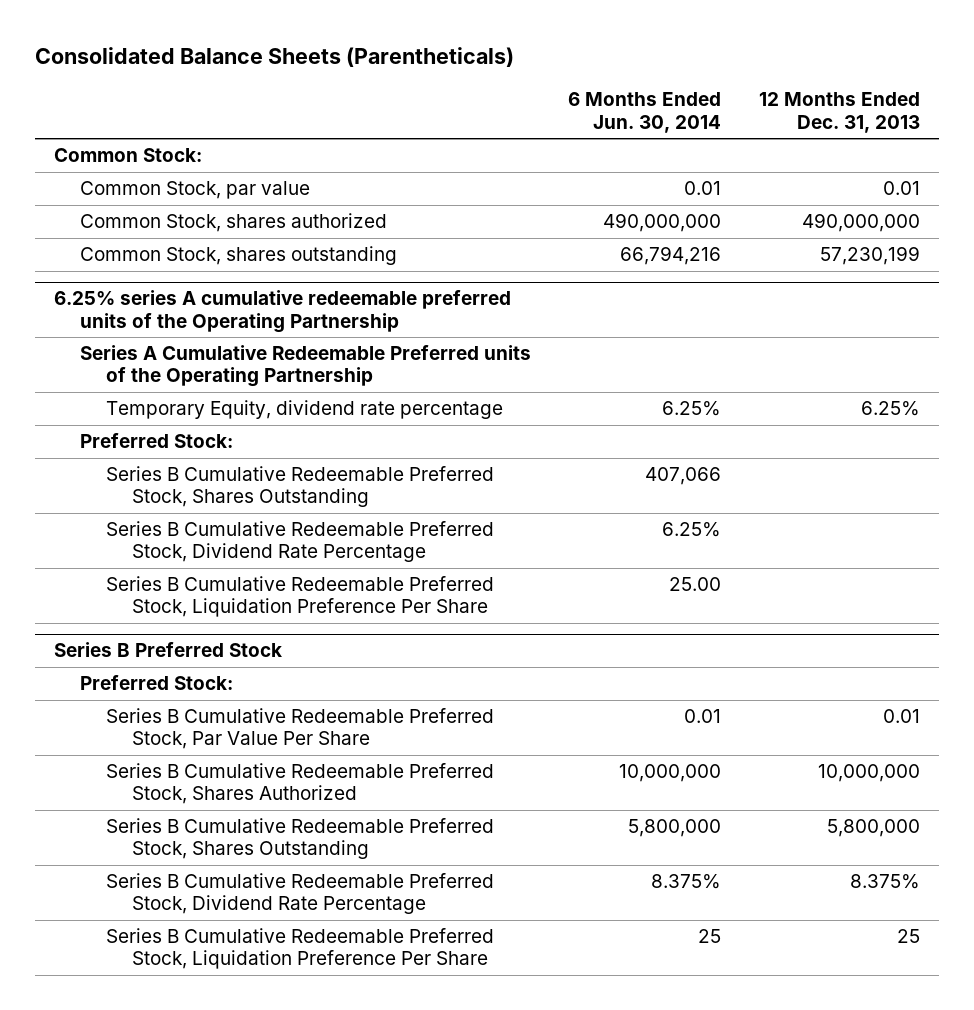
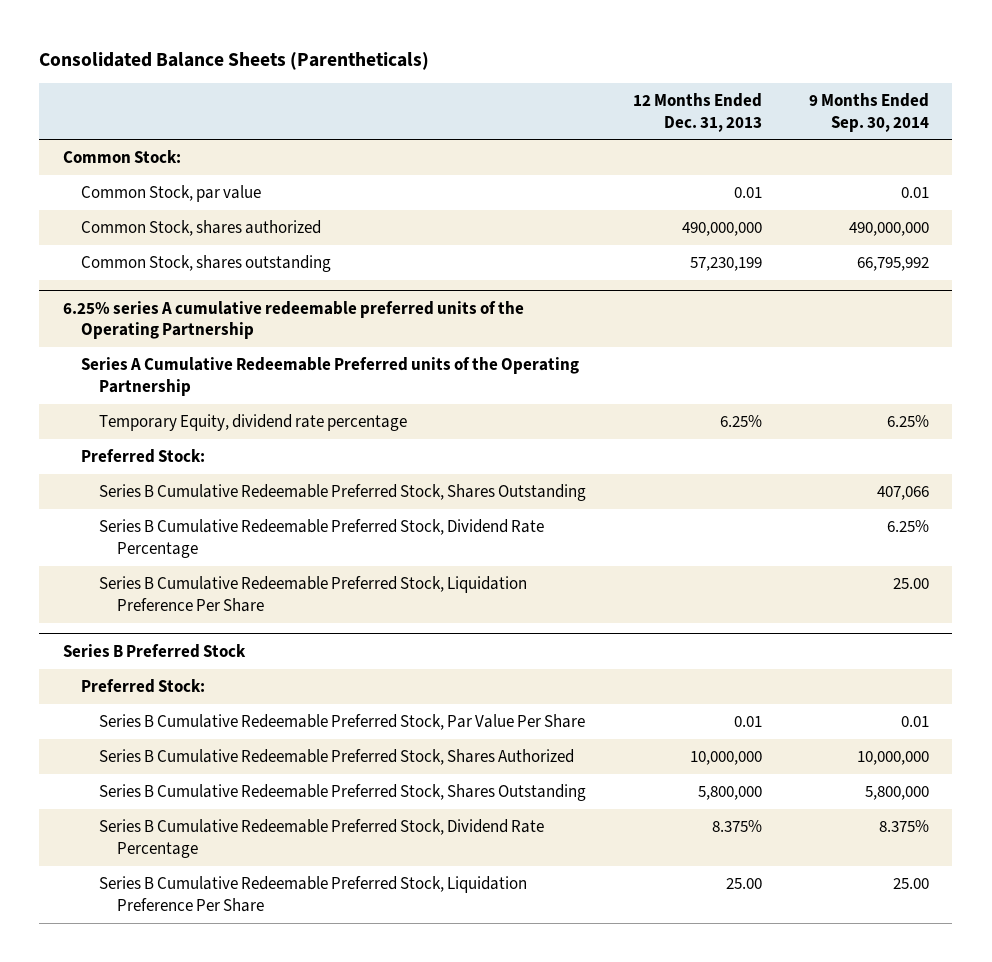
[568,92,722,133] 6 Months Ended Jun. 30, 2014 -> none
none -> [808,92,929,132] 9 Months Ended Sep. 30, 2014
[896,929,920,944] 25 -> [725,878,762,890] 25.00

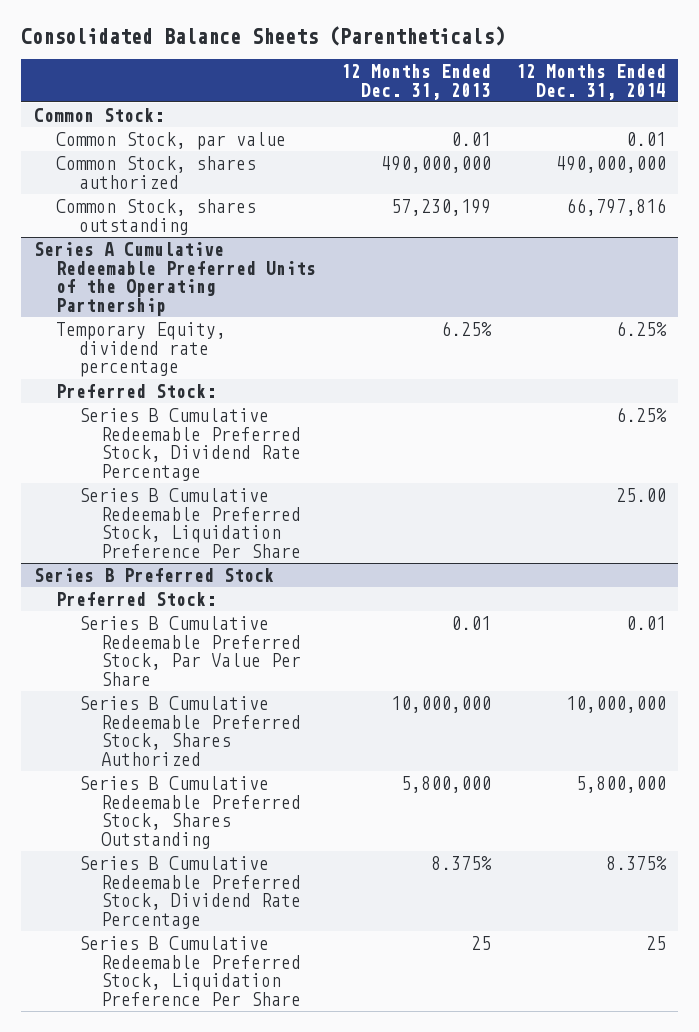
[808,92,929,132] 9 Months Ended Sep. 30, 2014 -> none
none -> [515,63,666,100] 12 Months Ended Dec. 31, 2014
[80,357,579,396] Series A Cumulative Redeemable Preferred units of the Operating Partnership -> none
[62,300,524,340] 6.25% series A cumulative redeemable preferred units of the Operating Partnership -> [33,241,317,316] Series A Cumulative Redeemable Preferred Units of the Operating Partnership
[98,484,586,502] Series B Cumulative Redeemable Preferred Stock, Shares Outstanding -> none
[725,878,762,890] 25.00 -> [470,935,491,950] 25

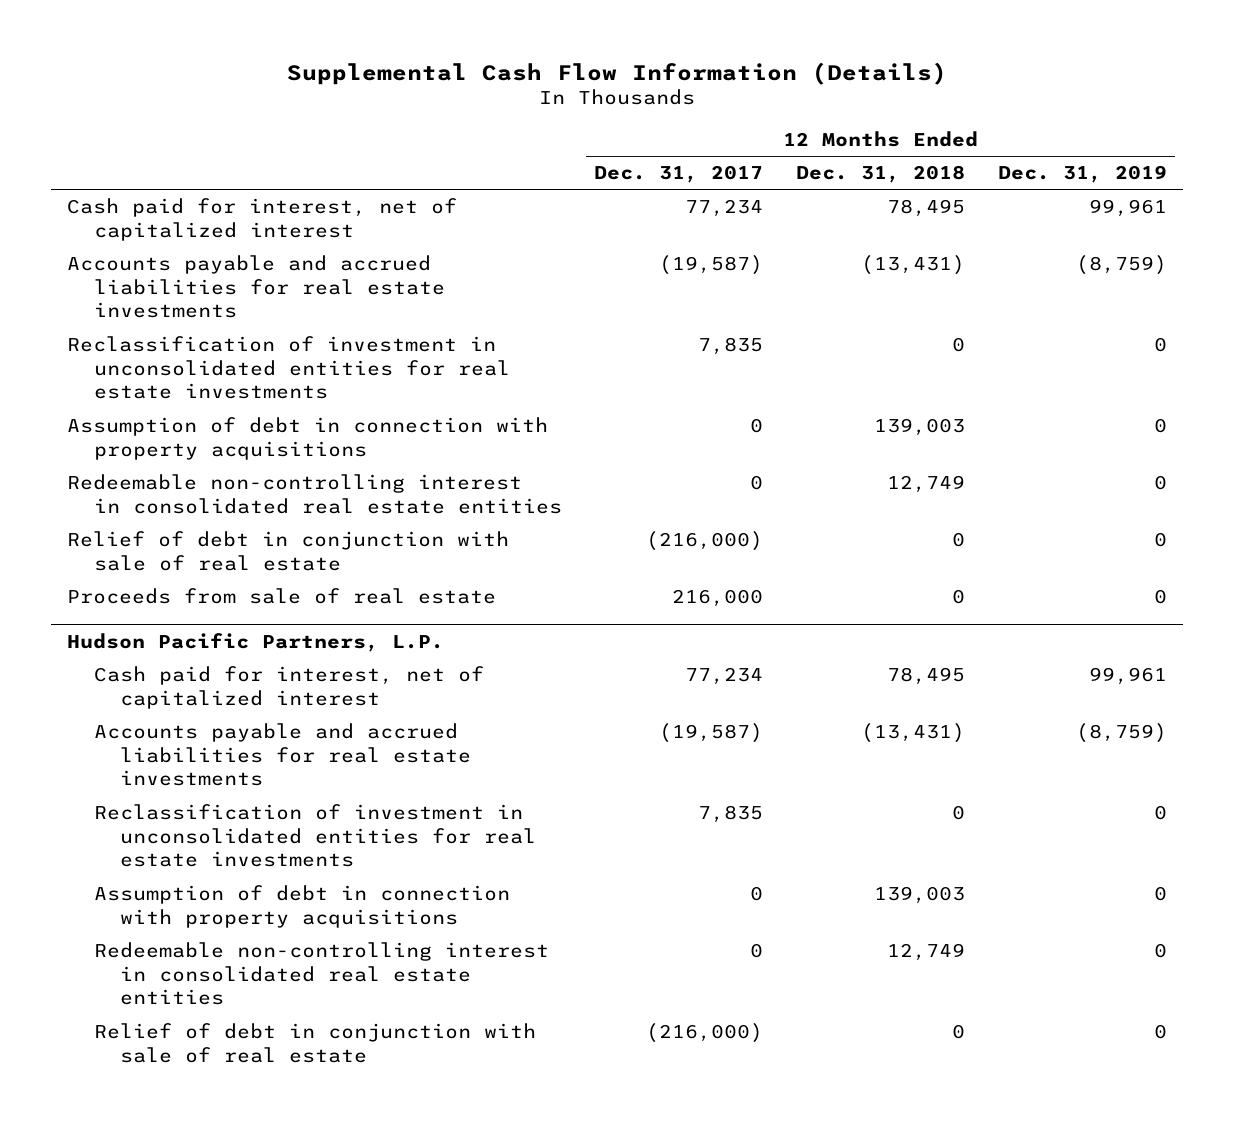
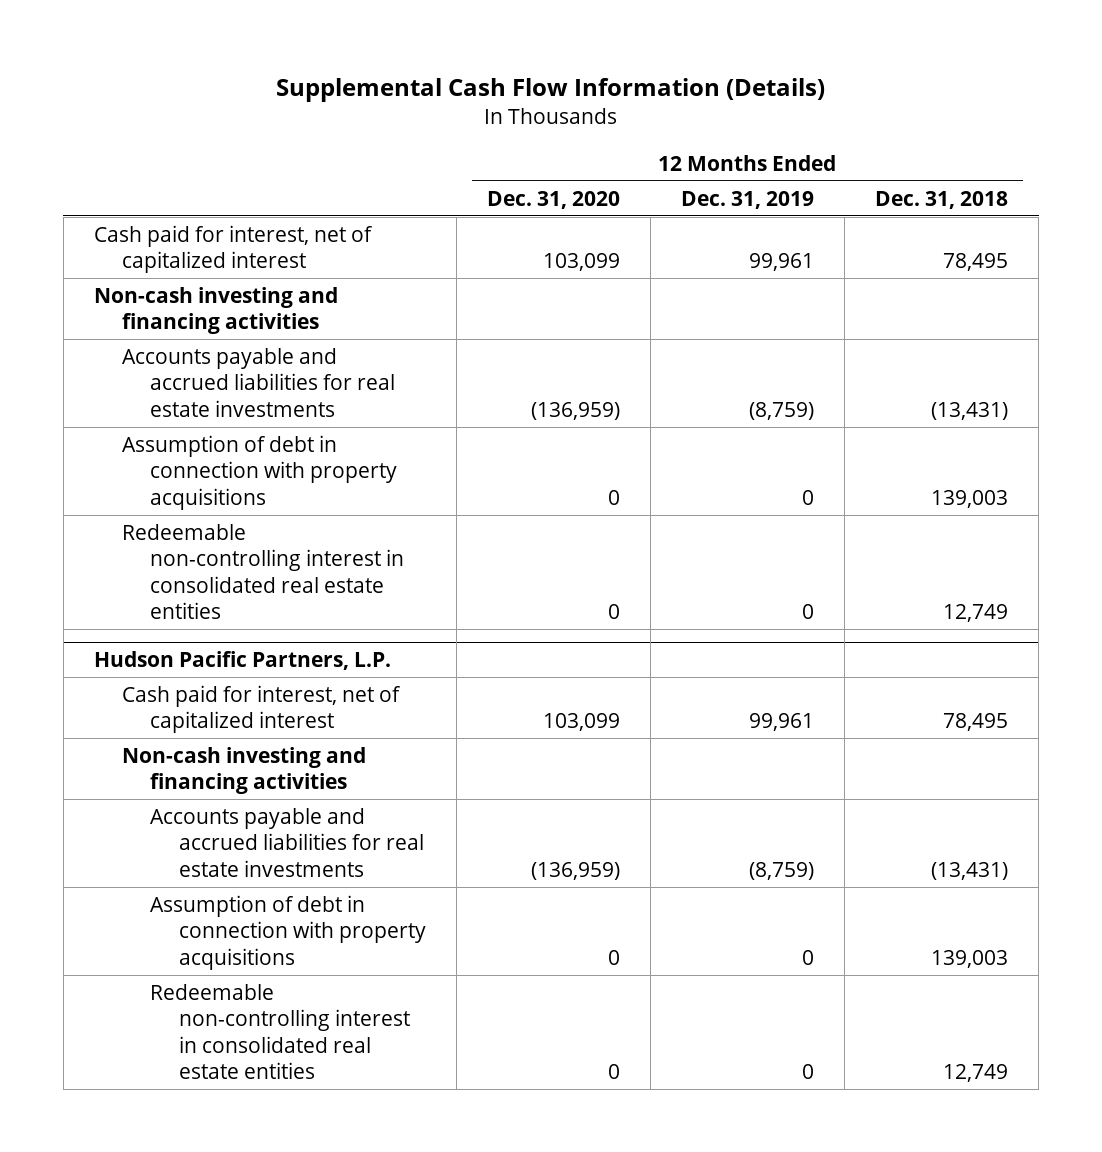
[594,165,764,184] Dec. 31, 2017 -> none
none -> [486,190,620,209] Dec. 31, 2020
none -> [93,287,338,335] Non-cash investing and financing activities
[67,336,510,400] Reclassification of investment in unconsolidated entities for real estate investments -> none
[67,531,510,571] Relief of debt in conjunction with sale of real estate -> none
[67,588,497,605] Proceeds from sale of real estate -> none
none -> [122,747,367,795] Non-cash investing and financing activities
[93,804,537,868] Reclassification of investment in unconsolidated entities for real estate investments -> none
[93,1023,536,1063] Relief of debt in conjunction with sale of real estate -> none

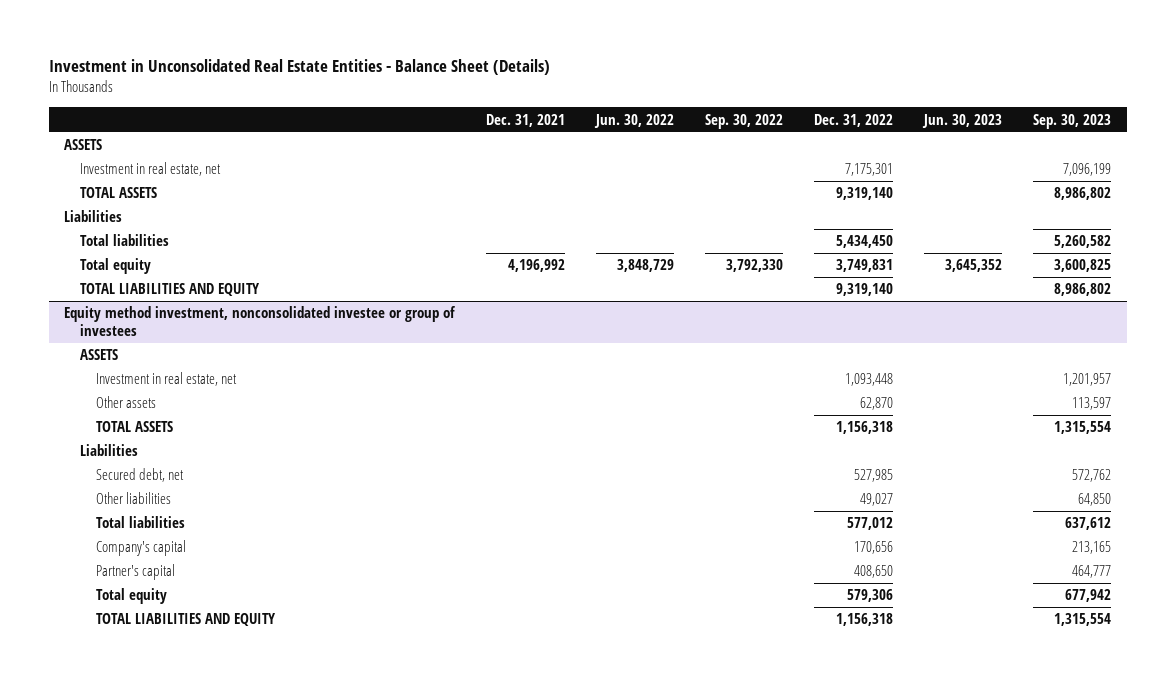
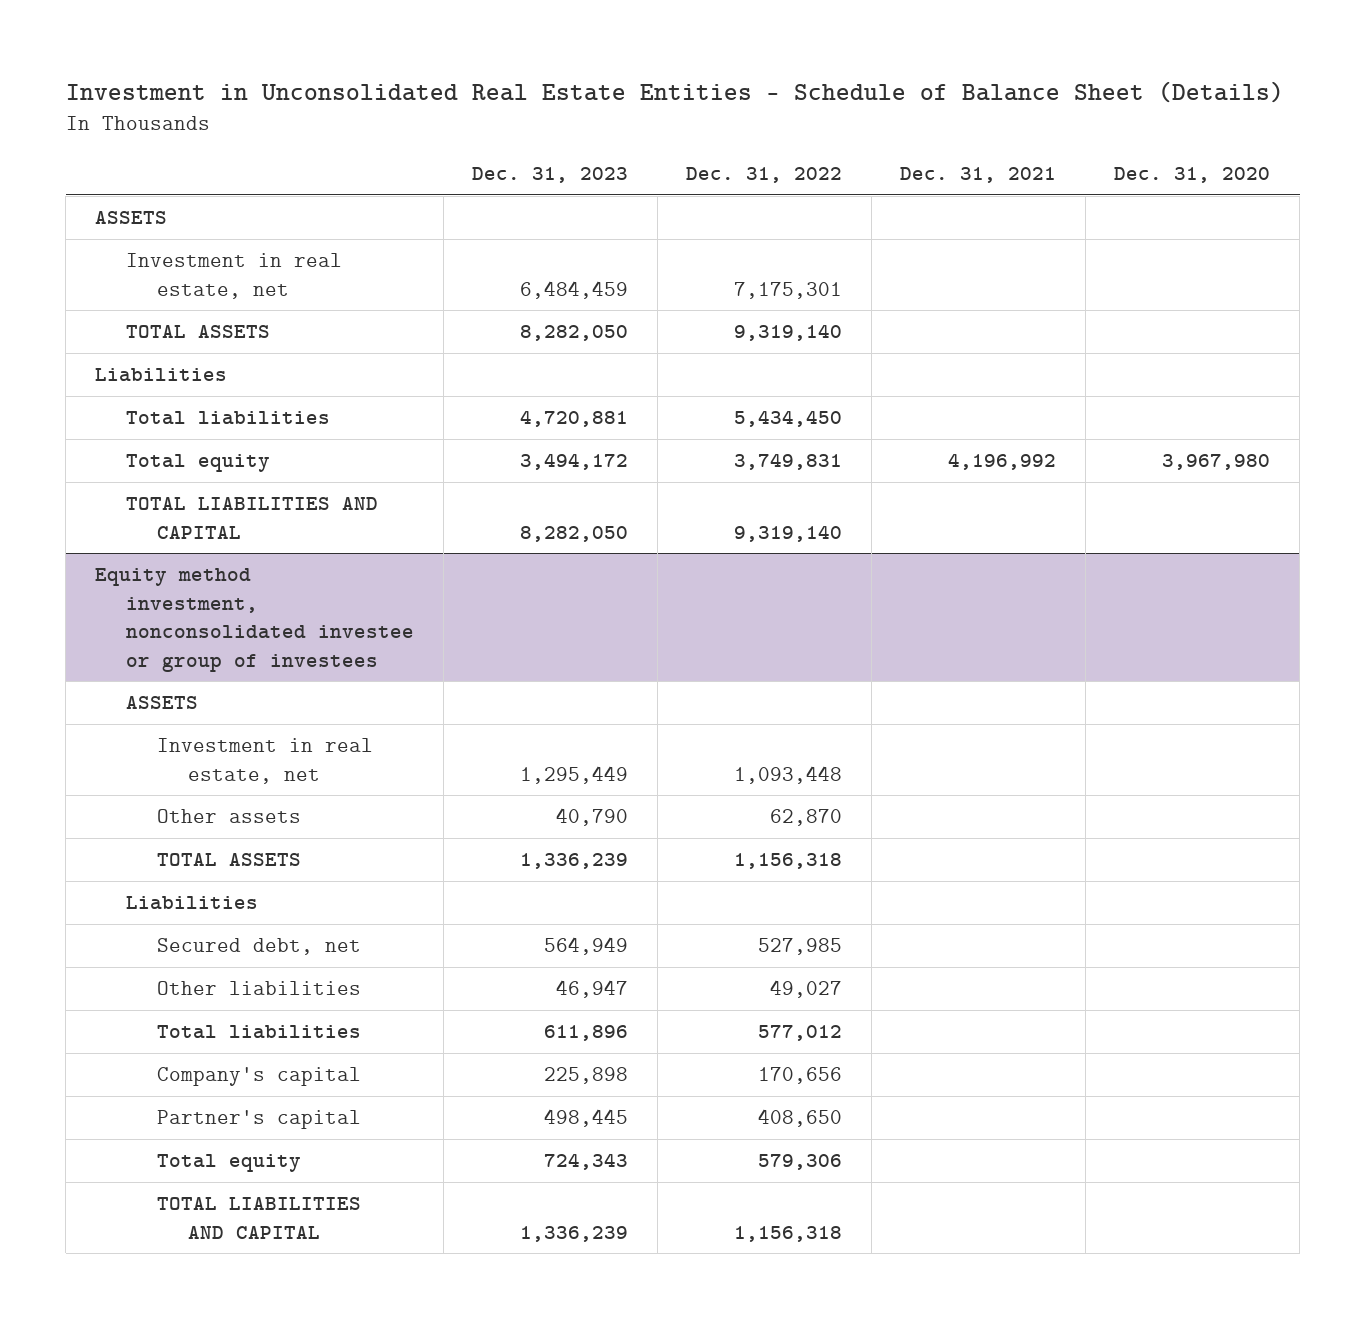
[48,59,550,76] Investment in Unconsolidated Real Estate Entities - Balance Sheet (Details) -> [65,81,1284,104] Investment in Unconsolidated Real Estate Entities - Schedule of Balance Sheet (Details)
[593,113,674,128] Jun. 30, 2022 -> none
[704,113,783,129] Sep. 30, 2022 -> none
[922,113,1003,128] Jun. 30, 2023 -> none
[1033,113,1112,129] Sep. 30, 2023 -> none
none -> [472,167,629,184] Dec. 31, 2023
none -> [1114,167,1271,184] Dec. 31, 2020
[79,283,260,297] TOTAL LIABILITIES AND EQUITY -> [126,497,379,539] TOTAL LIABILITIES AND CAPITAL
[95,613,276,627] TOTAL LIABILITIES AND EQUITY -> [157,1197,362,1239] TOTAL LIABILITIES AND CAPITAL

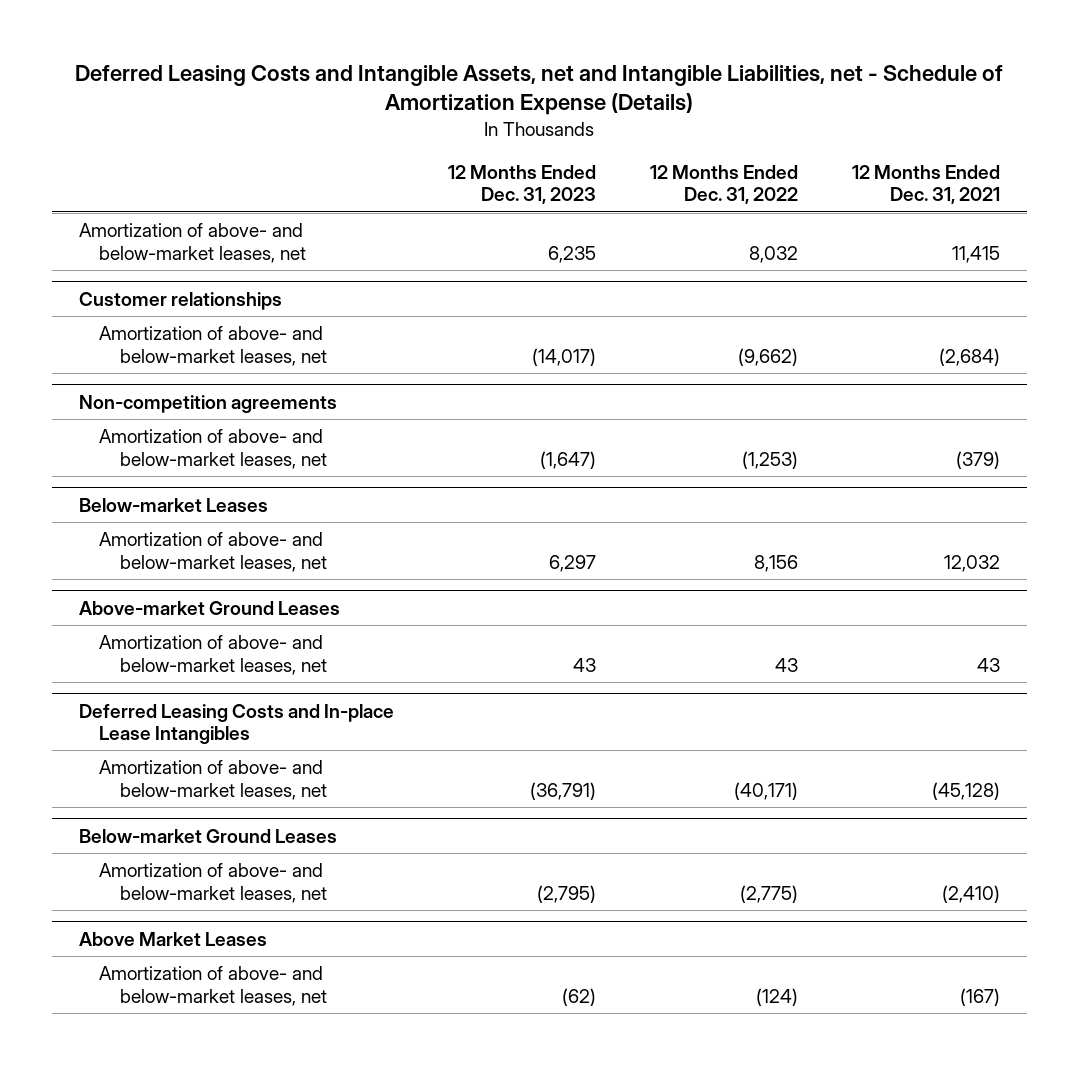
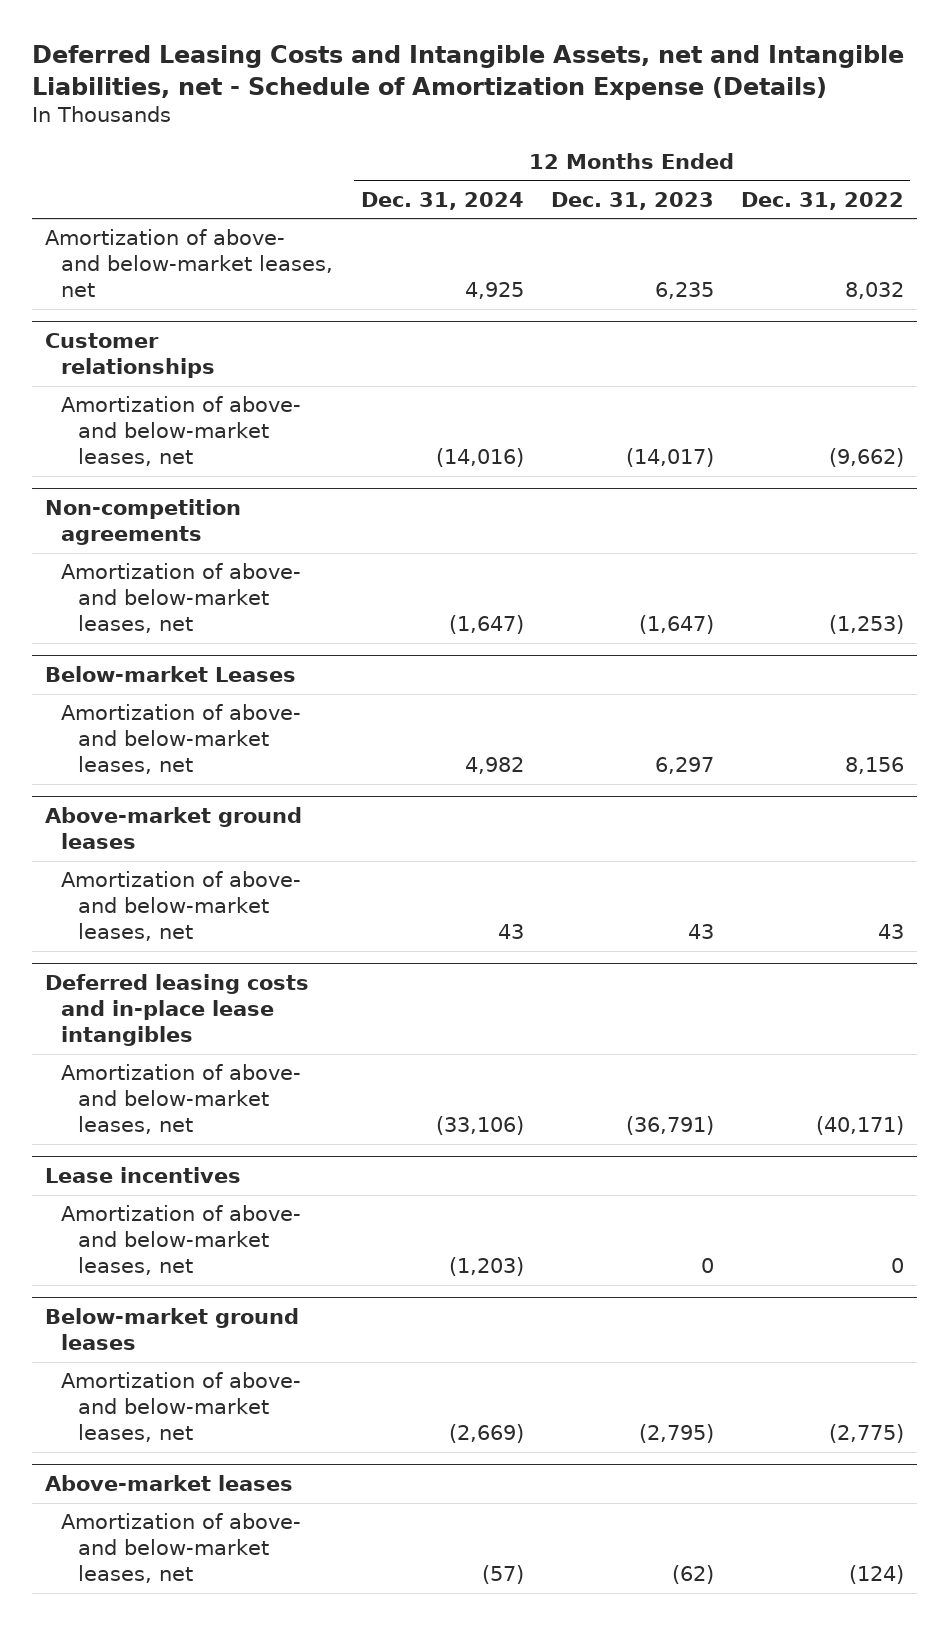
[851,165,1000,205] 12 Months Ended Dec. 31, 2021 -> none
none -> [360,191,524,210] Dec. 31, 2024
[78,600,340,615] Above-market Ground Leases -> [45,807,303,850] Above-market ground leases
[78,703,394,744] Deferred Leasing Costs and In-place Lease Intangibles -> [45,974,310,1047] Deferred leasing costs and in-place lease intangibles
none -> [45,1167,242,1184] Lease incentives
none -> [61,1205,302,1276] Amortization of above- and below-market leases, net
[78,828,337,843] Below-market Ground Leases -> [45,1308,300,1351] Below-market ground leases
[78,931,267,946] Above Market Leases -> [45,1475,294,1492] Above-market leases

